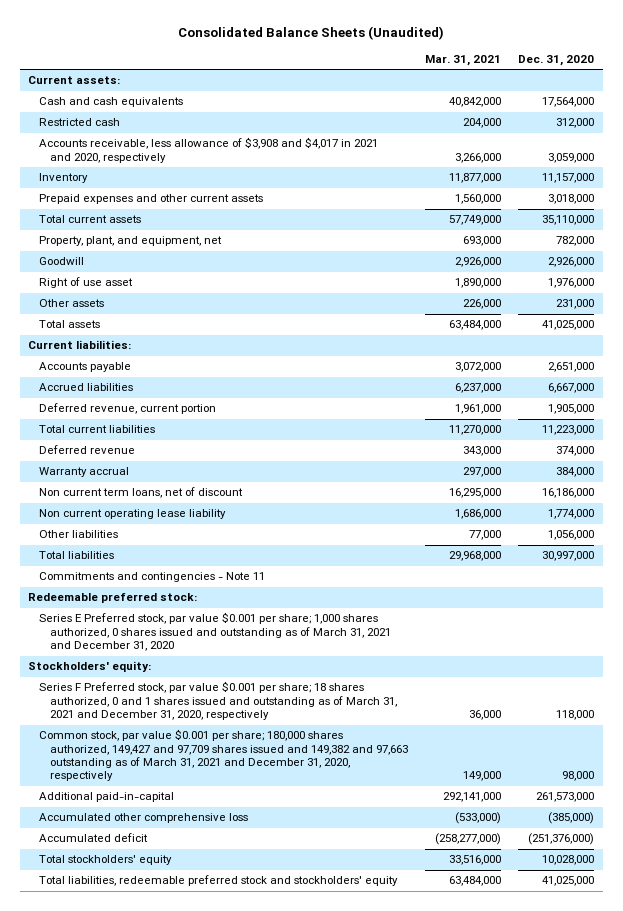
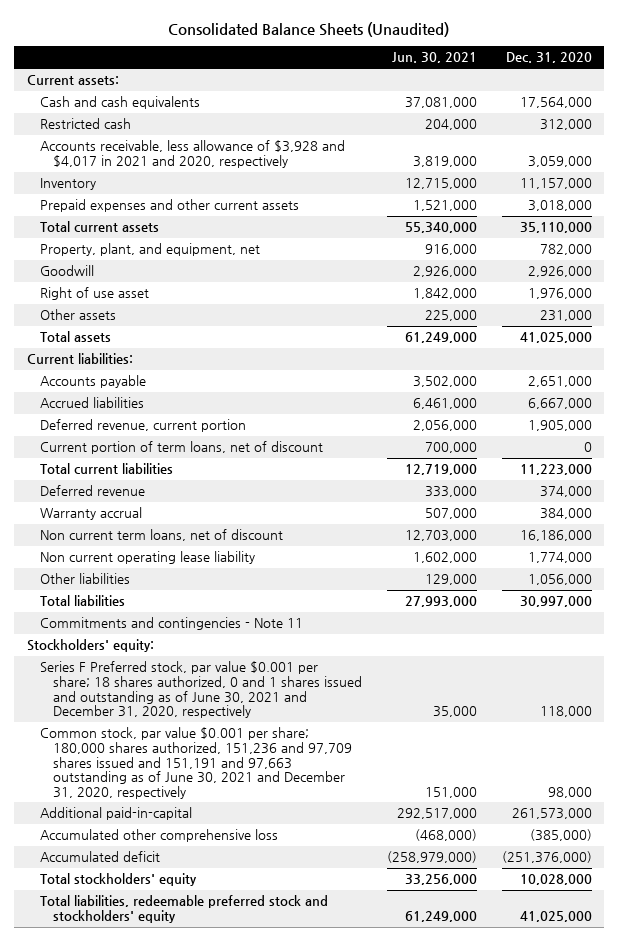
[424,54,501,66] Mar. 31, 2021 -> none
none -> [391,52,477,64] Jun. 30, 2021
[39,137,379,163] Accounts receivable, less allowance of $3,908 and $4,017 in 2021 and 2020, respectively -> [39,140,345,168] Accounts receivable, less allowance of $3,928 and $4,017 in 2021 and 2020, respectively
none -> [39,441,323,455] Current portion of term loans, net of discount
[28,593,198,604] Redeemable preferred stock: -> none
[39,612,391,652] Series E Preferred stock, par value $0.001 per share; 1,000 shares authorized, 0 shares issued and outstanding as of March 31, 2021 and December 31, 2020 -> none
[39,681,397,721] Series F Preferred stock, par value $0.001 per share; 18 shares authorized, 0 and 1 shares issued and outstanding as of March 31, 2021 and December 31, 2020, respectively -> [39,661,363,719] Series F Preferred stock, par value $0.001 per share; 18 shares authorized, 0 and 1 shares issued and outstanding as of June 30, 2021 and December 31, 2020, respectively
[39,729,408,782] Common stock, par value $0.001 per share; 180,000 shares authorized, 149,427 and 97,709 shares issued and 149,382 and 97,663 outstanding as of March 31, 2021 and December 31, 2020, respectively -> [39,727,353,799] Common stock, par value $0.001 per share; 180,000 shares authorized, 151,236 and 97,709 shares issued and 151,191 and 97,663 outstanding as of June 30, 2021 and December 31, 2020, respectively

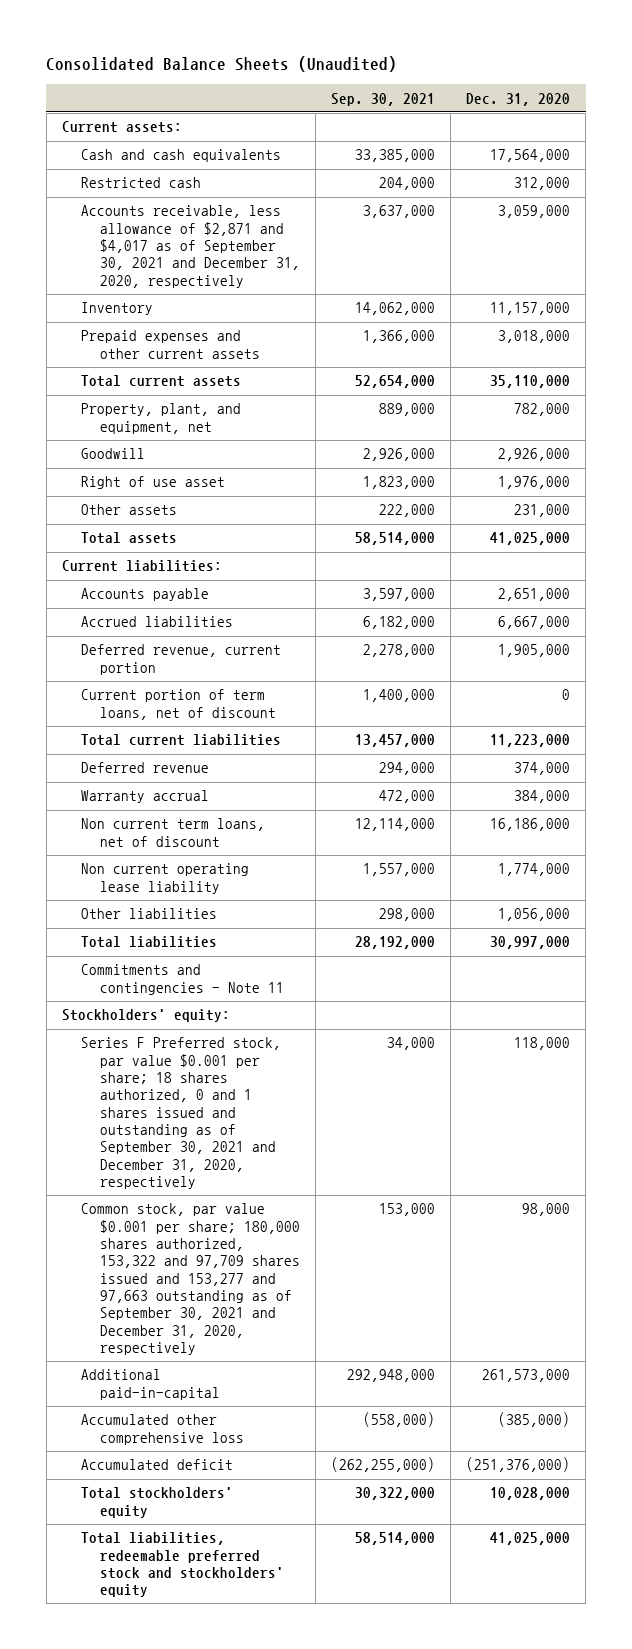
[391,52,477,64] Jun. 30, 2021 -> none
none -> [331,92,436,106] Sep. 30, 2021
[39,140,345,168] Accounts receivable, less allowance of $3,928 and $4,017 in 2021 and 2020, respectively -> [81,205,301,288] Accounts receivable, less allowance of $2,871 and $4,017 as of September 30, 2021 and December 31, 2020, respectively
[39,661,363,719] Series F Preferred stock, par value $0.001 per share; 18 shares authorized, 0 and 1 shares issued and outstanding as of June 30, 2021 and December 31, 2020, respectively -> [81,1037,282,1189] Series F Preferred stock, par value $0.001 per share; 18 shares authorized, 0 and 1 shares issued and outstanding as of September 30, 2021 and December 31, 2020, respectively
[39,727,353,799] Common stock, par value $0.001 per share; 180,000 shares authorized, 151,236 and 97,709 shares issued and 151,191 and 97,663 outstanding as of June 30, 2021 and December 31, 2020, respectively -> [81,1203,301,1355] Common stock, par value $0.001 per share; 180,000 shares authorized, 153,322 and 97,709 shares issued and 153,277 and 97,663 outstanding as of September 30, 2021 and December 31, 2020, respectively

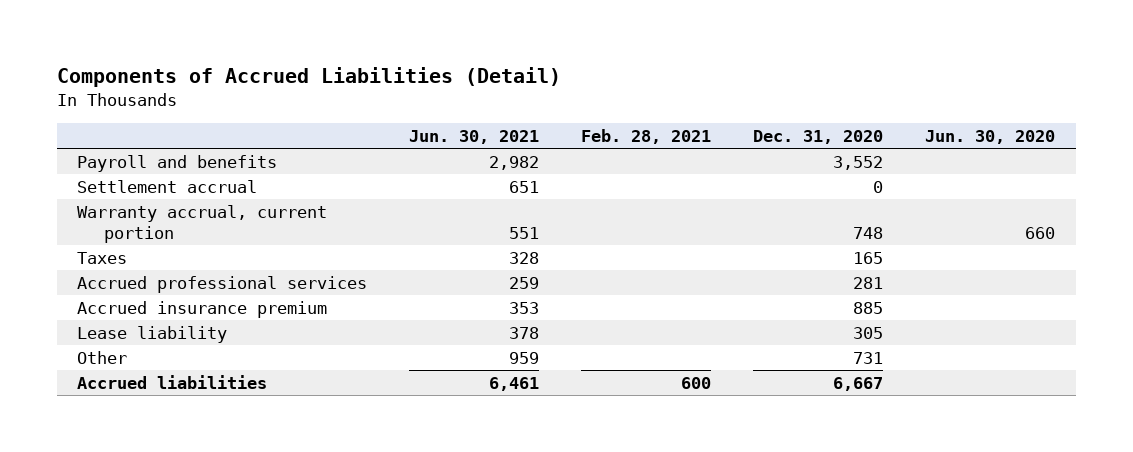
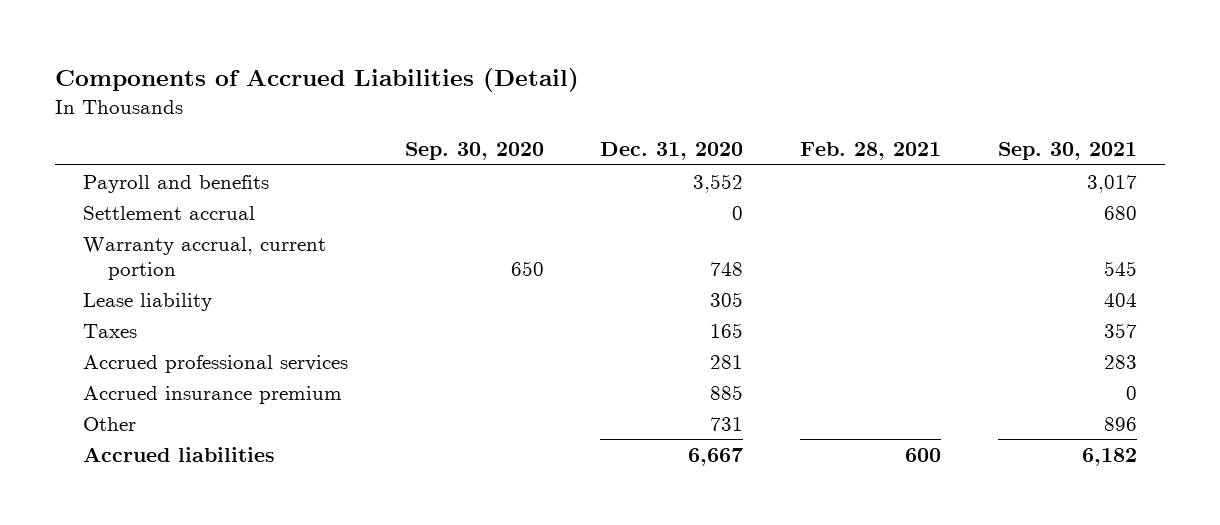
[409,129,540,144] Jun. 30, 2021 -> none
[925,129,1056,144] Jun. 30, 2020 -> none
none -> [404,142,544,161] Sep. 30, 2020
none -> [997,142,1137,161] Sep. 30, 2021
[77,325,228,343] Lease liability -> [83,292,213,311] Lease liability

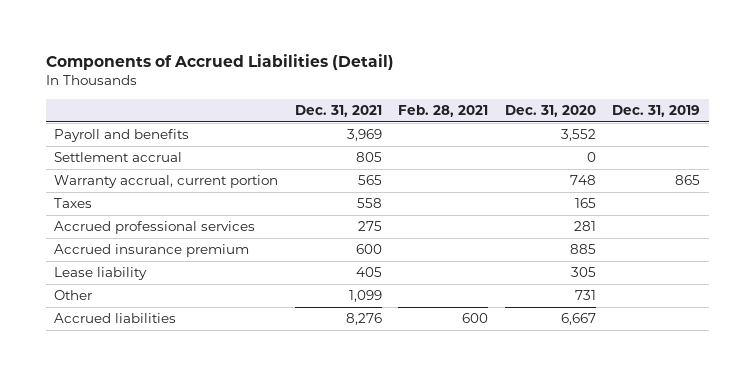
[404,142,544,161] Sep. 30, 2020 -> none
[997,142,1137,161] Sep. 30, 2021 -> none
none -> [294,104,382,117] Dec. 31, 2021
none -> [612,104,701,117] Dec. 31, 2019
[83,292,213,311] Lease liability -> [54,267,148,281] Lease liability

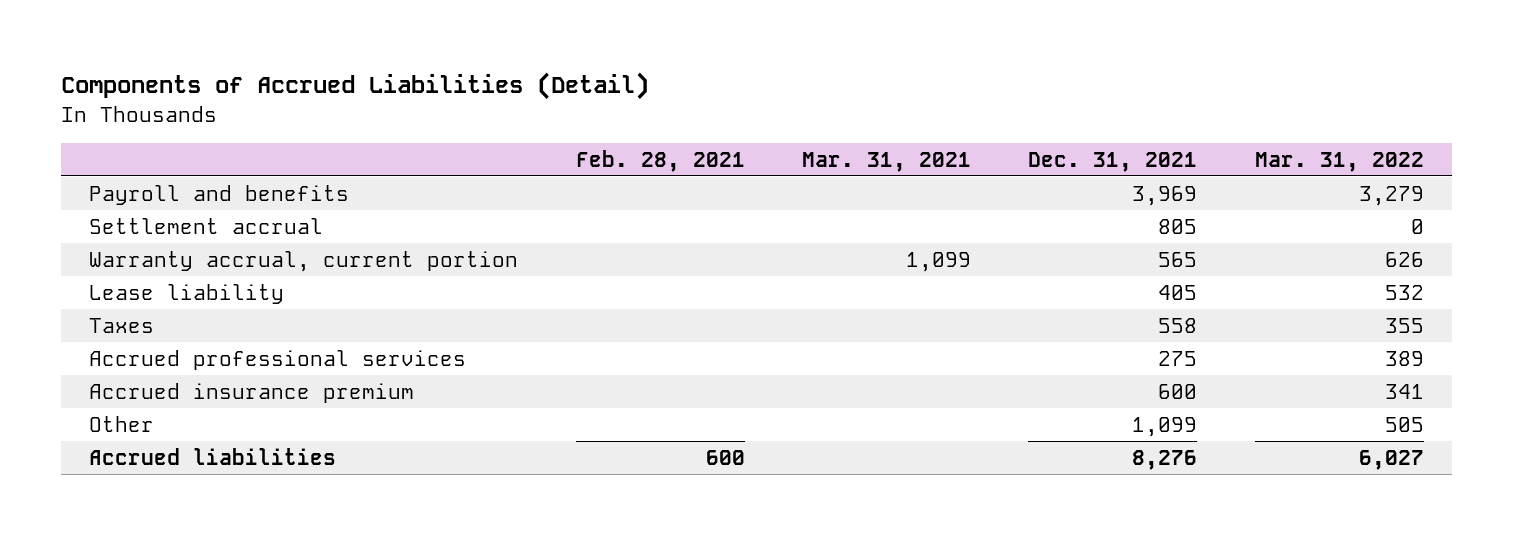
[504,104,596,117] Dec. 31, 2020 -> none
[612,104,701,117] Dec. 31, 2019 -> none
none -> [802,151,972,172] Mar. 31, 2021
none -> [1254,151,1424,172] Mar. 31, 2022
[54,267,148,281] Lease liability -> [89,283,285,304] Lease liability

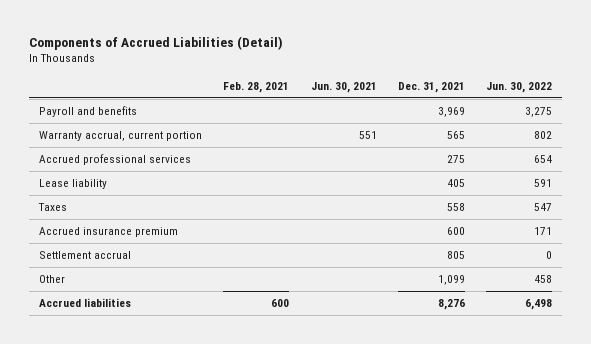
[802,151,972,172] Mar. 31, 2021 -> none
[1254,151,1424,172] Mar. 31, 2022 -> none
none -> [310,81,377,93] Jun. 30, 2021
none -> [485,81,552,93] Jun. 30, 2022
[89,349,467,370] Accrued professional services -> [39,154,192,166] Accrued professional services
[89,217,324,234] Settlement accrual -> [39,251,132,260] Settlement accrual

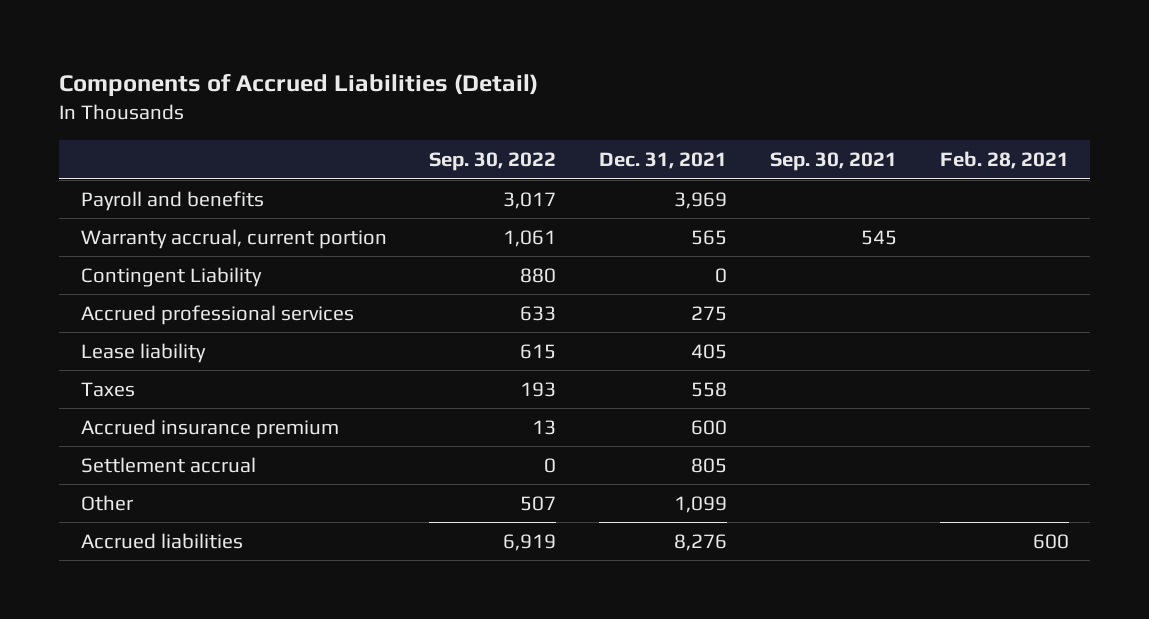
[310,81,377,93] Jun. 30, 2021 -> none
[485,81,552,93] Jun. 30, 2022 -> none
none -> [429,152,557,172] Sep. 30, 2022
none -> [769,152,897,172] Sep. 30, 2021
none -> [80,266,262,287] Contingent Liability

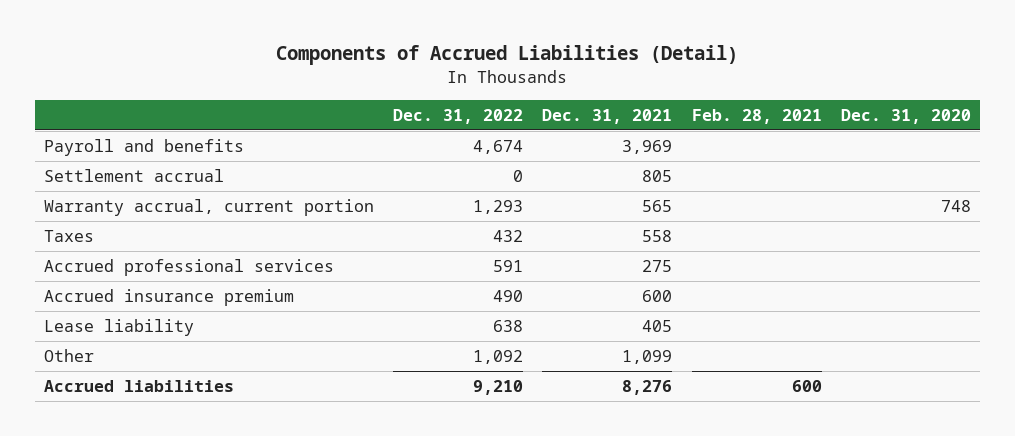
[429,152,557,172] Sep. 30, 2022 -> none
[769,152,897,172] Sep. 30, 2021 -> none
none -> [393,108,524,124] Dec. 31, 2022
none -> [840,108,971,124] Dec. 31, 2020
[80,456,256,473] Settlement accrual -> [44,169,225,183] Settlement accrual
[80,266,262,287] Contingent Liability -> none
[80,304,354,325] Accrued professional services -> [44,259,335,277] Accrued professional services
[80,342,206,363] Lease liability -> [44,319,195,337] Lease liability

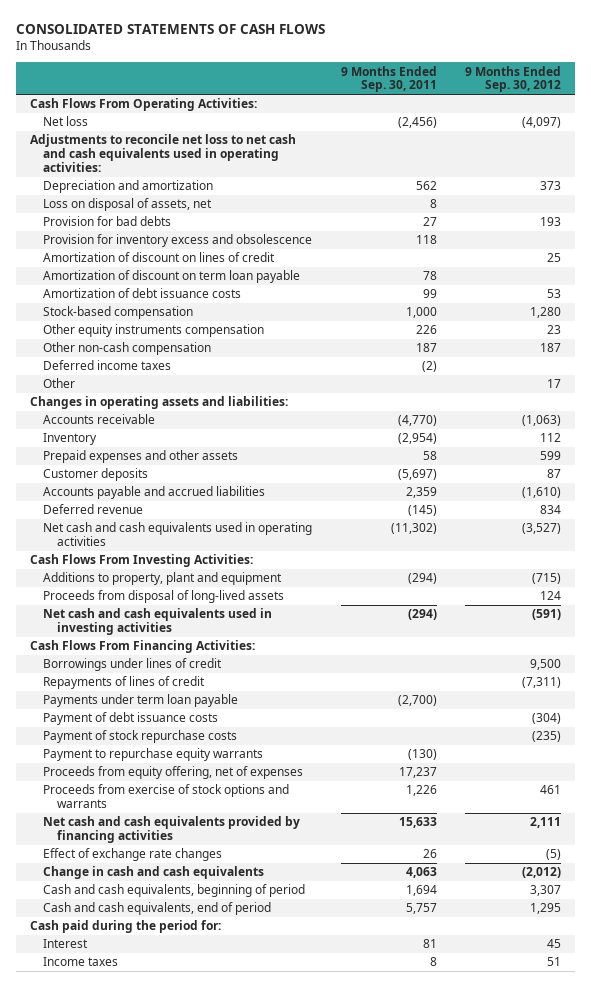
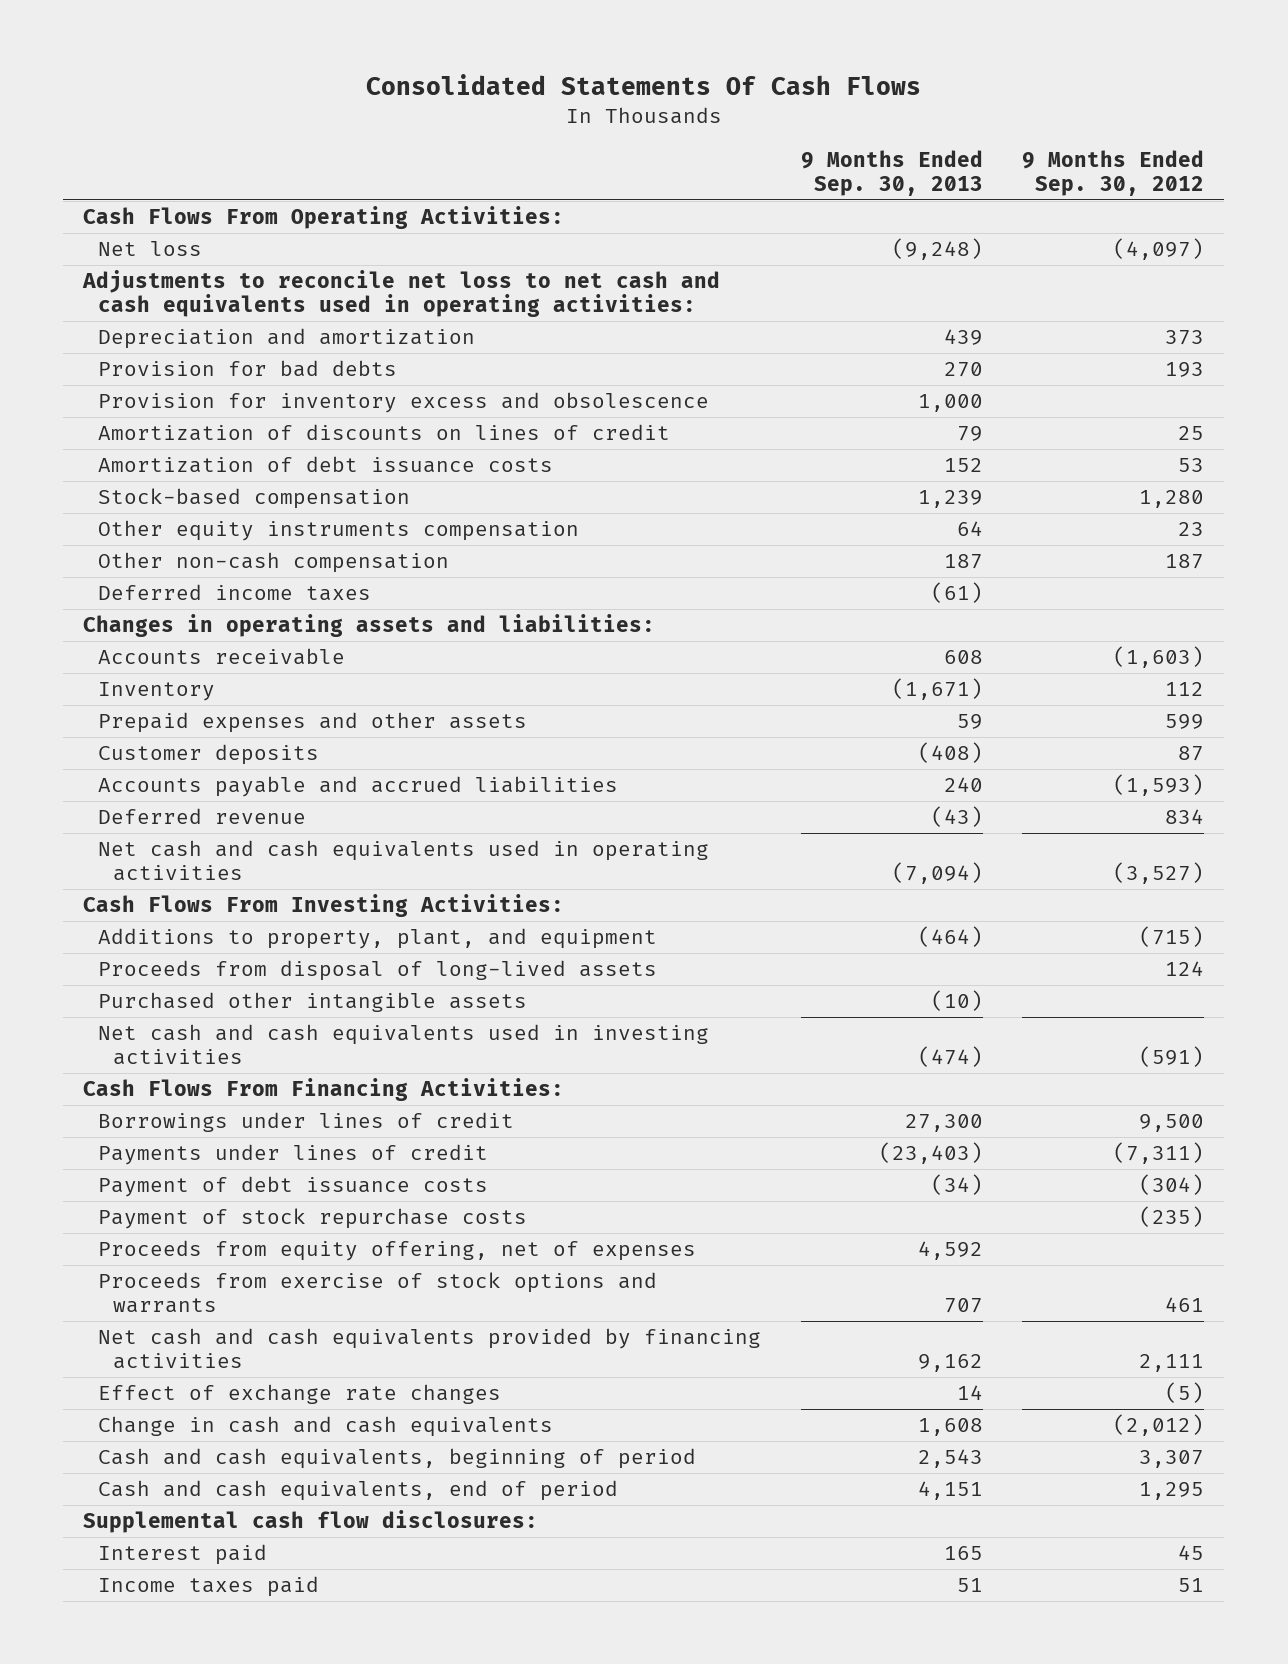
[15,24,325,35] CONSOLIDATED STATEMENTS OF CASH FLOWS -> [365,74,921,96] Consolidated Statements Of Cash Flows
[340,65,437,93] 9 Months Ended Sep. 30, 2011 -> none
none -> [800,150,983,197] 9 Months Ended Sep. 30, 2013
[43,198,213,212] Loss on disposal of assets, net -> none
[43,270,301,284] Amortization of discount on term loan payable -> none
[43,252,276,263] Amortization of discount on lines of credit -> [98,424,671,442] Amortization of discounts on lines of credit
[43,378,76,389] Other -> none
[521,415,561,427] (1,063) -> [1113,646,1205,669] (1,603)
[521,487,561,499] (1,610) -> [1113,774,1205,797] (1,593)
[43,572,283,586] Additions to property, plant and equipment -> [98,928,658,950] Additions to property, plant, and equipment
none -> [98,992,528,1013] Purchased other intangible assets
[43,694,239,708] Payments under term loan payable -> none
[43,676,206,690] Repayments of lines of credit -> [98,1144,489,1166] Payments under lines of credit
[43,748,264,762] Payment to repurchase equity warrants -> none
[30,920,222,934] Cash paid during the period for: -> none
none -> [83,1510,539,1534] Supplemental cash flow disclosures:
[43,939,89,949] Interest -> [98,1544,268,1566] Interest paid
[43,957,119,967] Income taxes -> [98,1576,320,1598] Income taxes paid

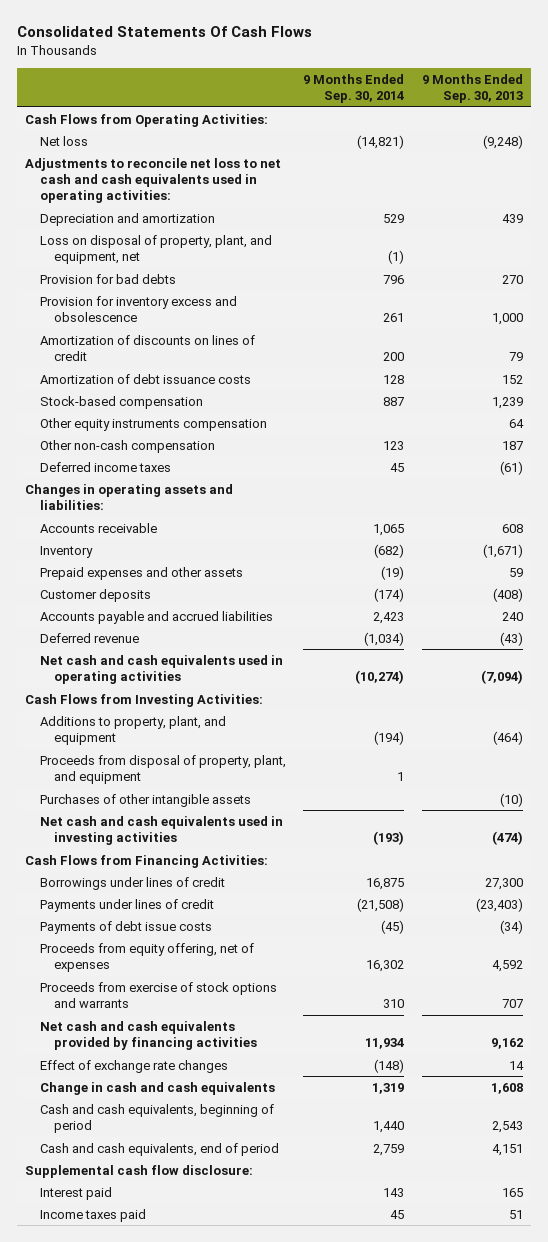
[1022,150,1205,197] 9 Months Ended Sep. 30, 2012 -> none
none -> [303,73,405,104] 9 Months Ended Sep. 30, 2014
[83,206,565,230] Cash Flows From Operating Activities: -> [25,113,269,127] Cash Flows from Operating Activities:
none -> [39,234,272,265] Loss on disposal of property, plant, and equipment, net
[83,894,565,918] Cash Flows From Investing Activities: -> [25,693,264,707] Cash Flows from Investing Activities:
[98,960,658,982] Proceeds from disposal of long-lived assets -> none
none -> [39,754,286,785] Proceeds from disposal of property, plant, and equipment
[98,992,528,1013] Purchased other intangible assets -> [39,793,251,807] Purchases of other intangible assets
[83,1078,565,1102] Cash Flows From Financing Activities: -> [25,854,269,868] Cash Flows from Financing Activities:
[98,1208,528,1230] Payment of stock repurchase costs -> none
[98,1176,489,1198] Payment of debt issuance costs -> [39,920,212,934] Payments of debt issue costs
[83,1510,539,1534] Supplemental cash flow disclosures: -> [25,1164,254,1178] Supplemental cash flow disclosure:

